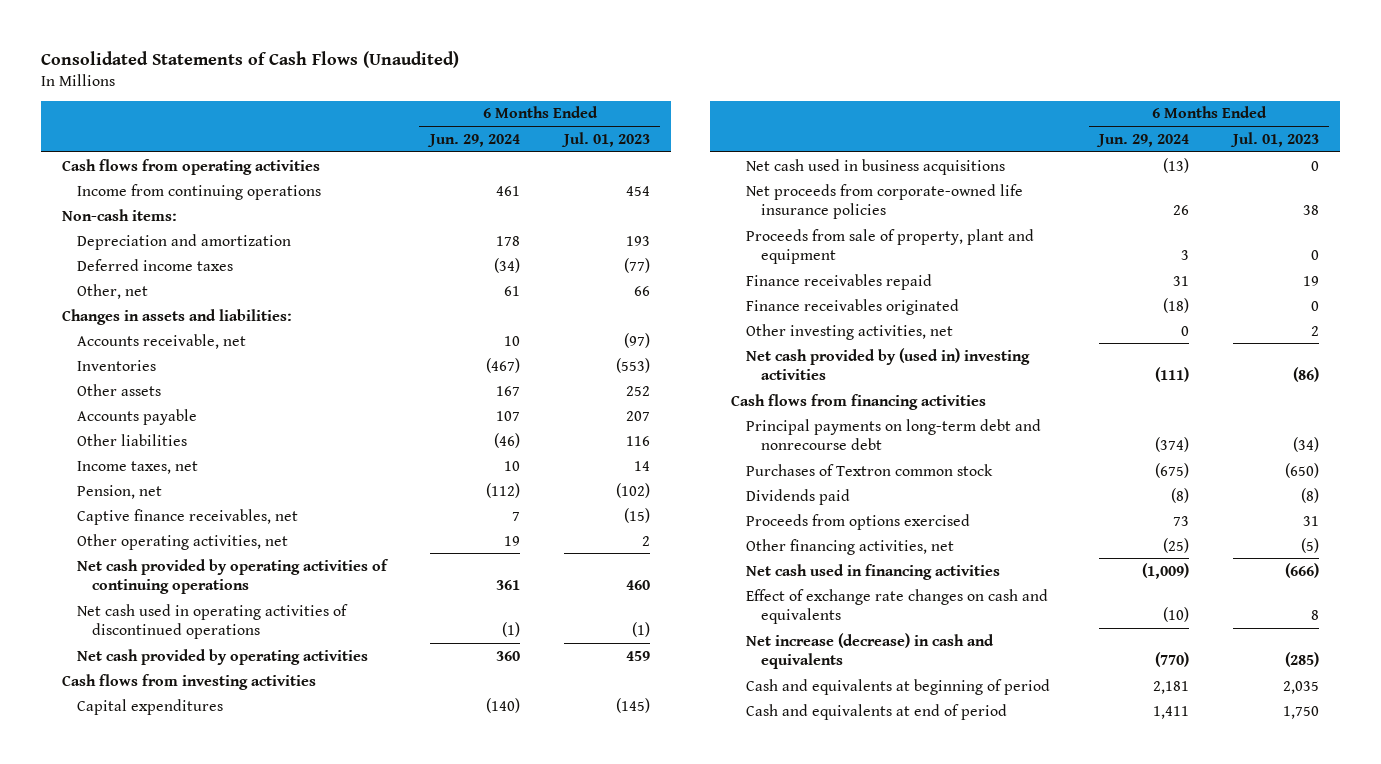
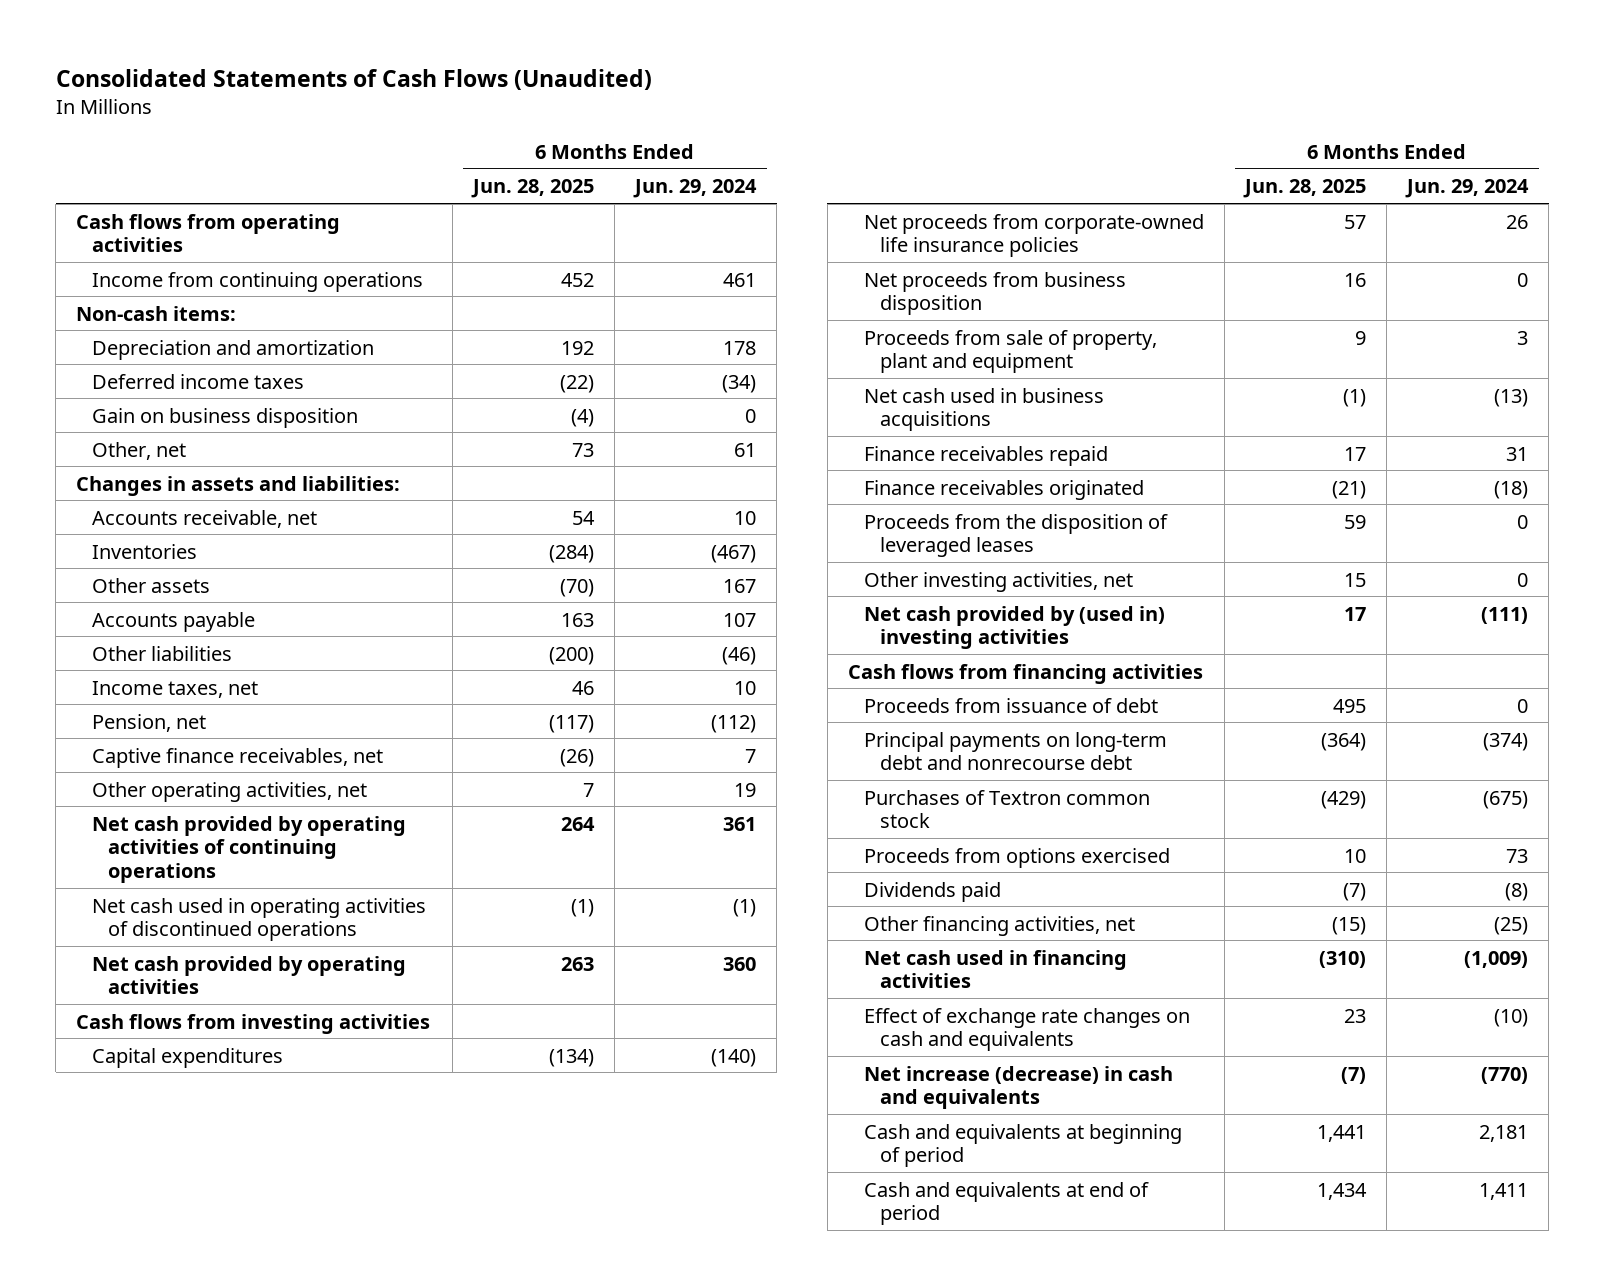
[560,131,650,147] Jul. 01, 2023 -> none
none -> [471,179,595,199] Jun. 28, 2025
none -> [92,407,359,428] Gain on business disposition
none -> [864,271,1127,316] Net proceeds from business disposition
[746,158,1006,175] Net cash used in business acquisitions -> [864,387,1105,432] Net cash used in business acquisitions
none -> [864,513,1169,558] Proceeds from the disposition of leveraged leases
none -> [864,697,1159,713] Proceeds from issuance of debt
[746,488,851,505] Dividends paid -> [864,881,1002,902] Dividends paid

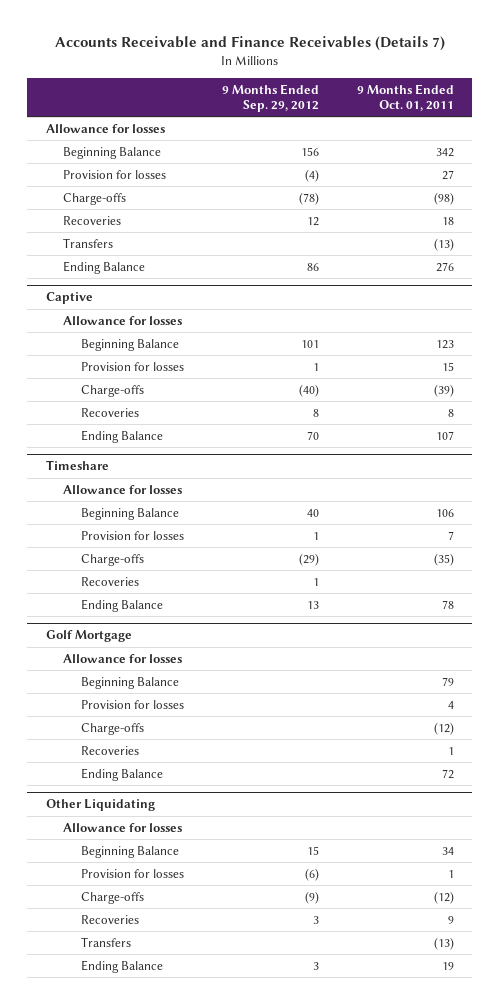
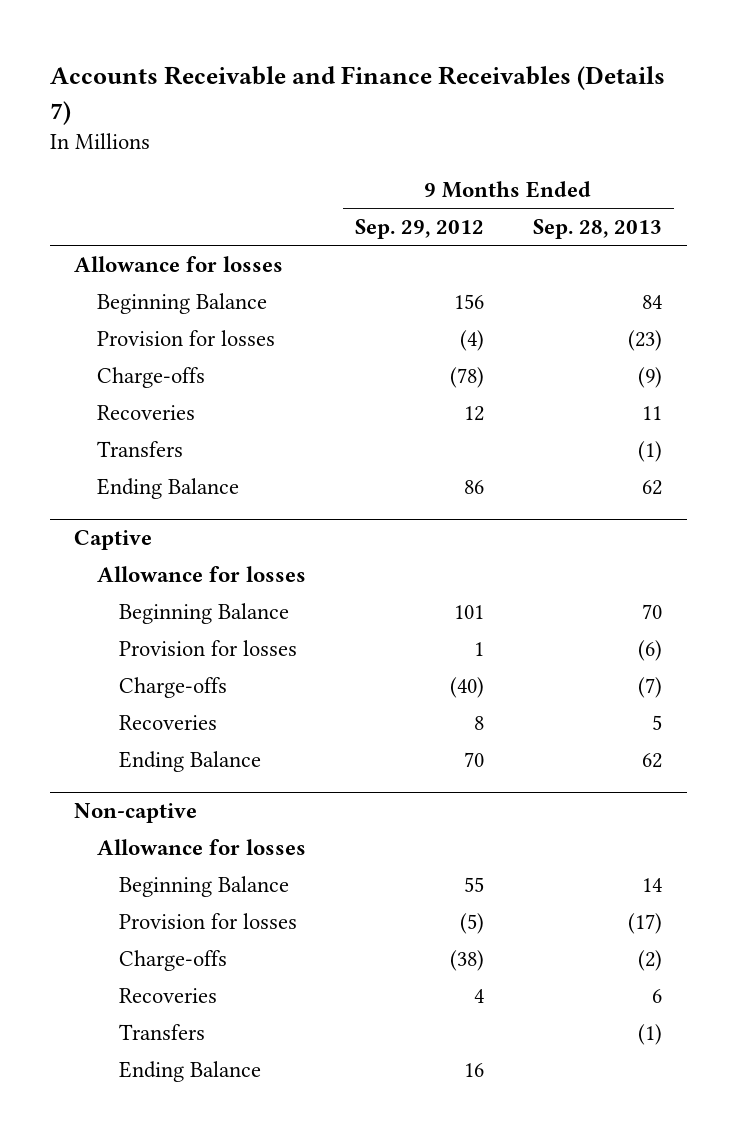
[356,83,454,112] 9 Months Ended Oct. 01, 2011 -> none
none -> [533,219,663,240] Sep. 28, 2013
[45,460,109,471] Timeshare -> none
[63,484,183,494] Allowance for losses -> none
[80,507,179,520] Beginning Balance -> none
[80,530,184,540] Provision for losses -> none
[80,553,144,566] Charge-offs -> none
[80,576,139,586] Recoveries -> none
[80,598,163,612] Ending Balance -> none
[45,630,132,643] Golf Mortgage -> none
[63,653,183,663] Allowance for losses -> none
[80,676,179,689] Beginning Balance -> none
[80,699,184,709] Provision for losses -> none
[80,722,144,735] Charge-offs -> none
[80,745,139,755] Recoveries -> none
[80,767,163,781] Ending Balance -> none
[45,799,155,812] Other Liquidating -> none
none -> [74,803,198,824] Non-captive
[306,845,319,855] 15 -> [463,876,484,892] 55
[304,867,319,881] (6) -> [459,912,484,934] (5)
[304,890,319,904] (9) -> [449,949,484,971] (38)
[312,915,319,924] 3 -> [473,988,484,1003] 4
[312,961,319,970] 3 -> [463,1062,484,1077] 16

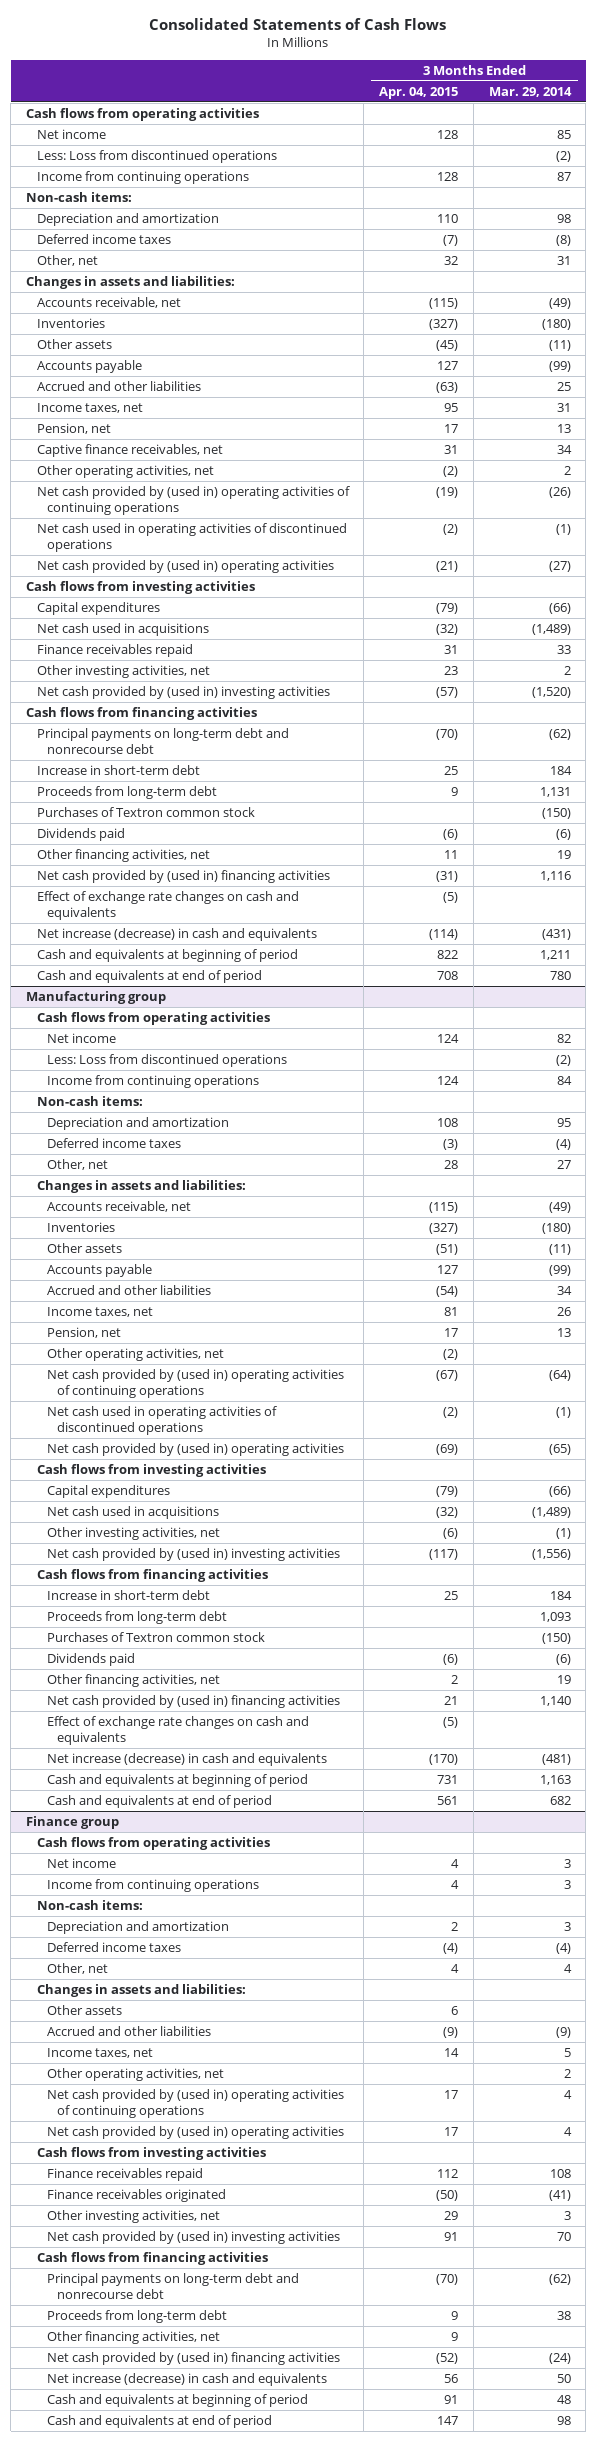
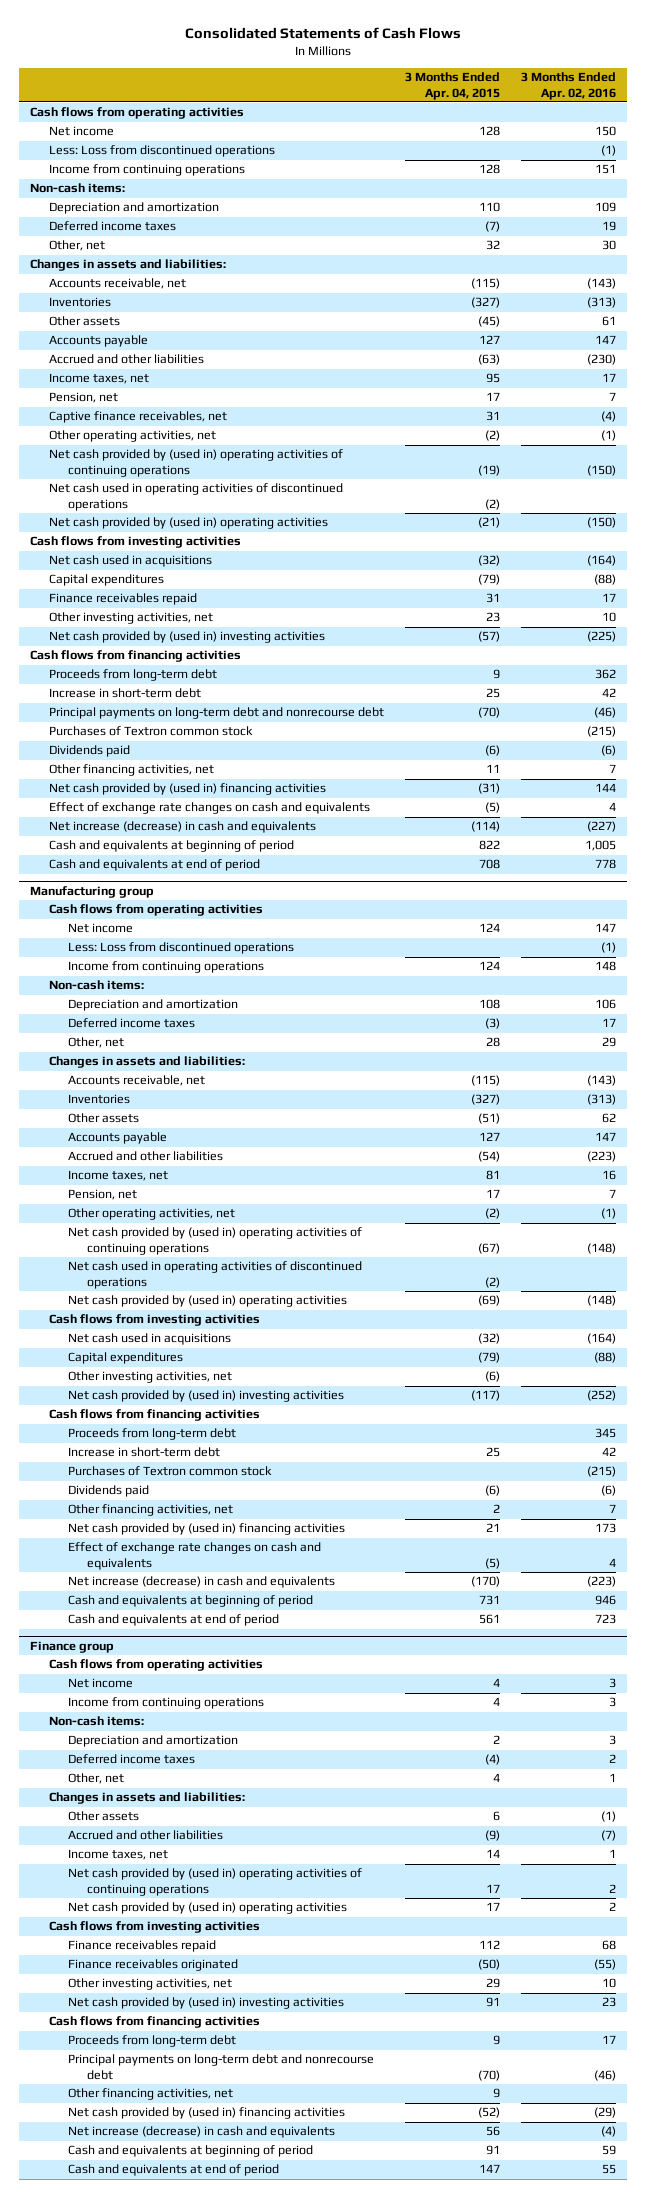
[488,86,572,97] Mar. 29, 2014 -> none
none -> [521,72,617,100] 3 Months Ended Apr. 02, 2016
[36,601,160,615] Capital expenditures -> [48,574,164,587] Capital expenditures
[36,764,200,775] Increase in short-term debt -> [48,688,201,699] Increase in short-term debt
[36,727,289,755] Principal payments on long-term debt and nonrecourse debt -> [48,707,384,720] Principal payments on long-term debt and nonrecourse debt
[46,1484,170,1498] Capital expenditures -> [67,1352,183,1365] Capital expenditures
[46,1589,210,1600] Increase in short-term debt -> [67,1447,220,1458] Increase in short-term debt
[46,2067,224,2081] Other operating activities, net -> none
[46,2272,299,2300] Principal payments on long-term debt and nonrecourse debt -> [67,2054,374,2080] Principal payments on long-term debt and nonrecourse debt

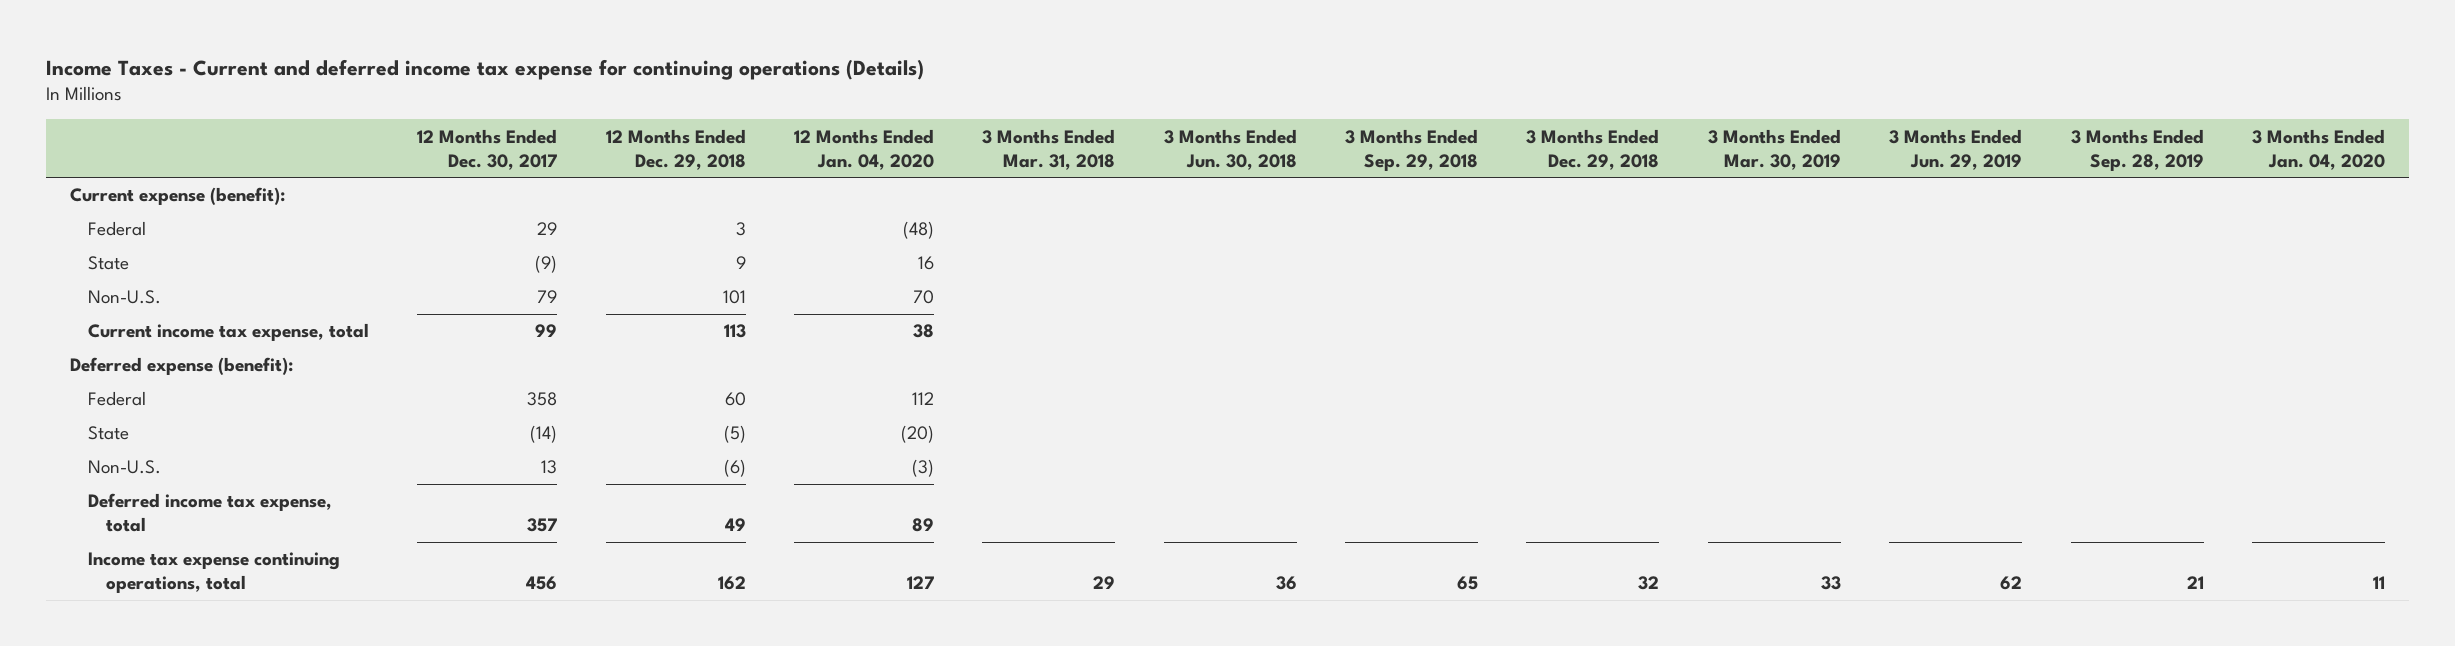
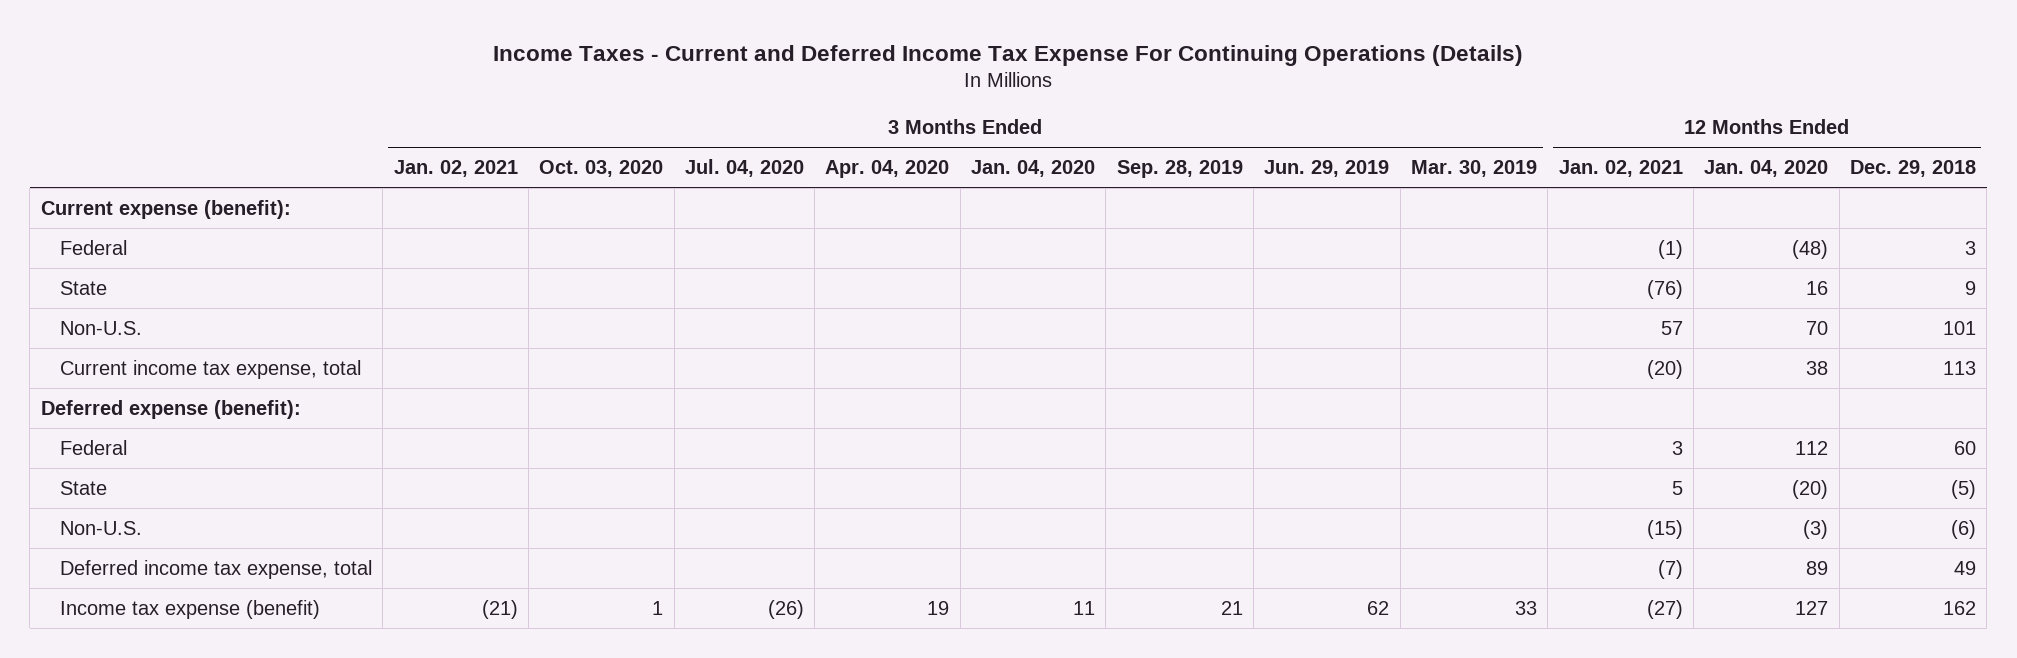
[45,59,924,81] Income Taxes - Current and deferred income tax expense for continuing operations (Details) -> [493,44,1524,66] Income Taxes - Current and Deferred Income Tax Expense For Continuing Operations (Details)
[417,128,558,170] 12 Months Ended Dec. 30, 2017 -> none
[982,128,1116,170] 3 Months Ended Mar. 31, 2018 -> none
[1163,128,1297,170] 3 Months Ended Jun. 30, 2018 -> none
[1345,128,1479,171] 3 Months Ended Sep. 29, 2018 -> none
[1526,128,1660,170] 3 Months Ended Dec. 29, 2018 -> none
none -> [393,159,518,177] Jan. 02, 2021
none -> [539,159,664,177] Oct. 03, 2020
none -> [684,158,804,177] Jul. 04, 2020
none -> [825,159,950,178] Apr. 04, 2020
none -> [1558,159,1683,177] Jan. 02, 2021
[87,552,340,594] Income tax expense continuing operations, total -> [59,599,320,619] Income tax expense (benefit)

